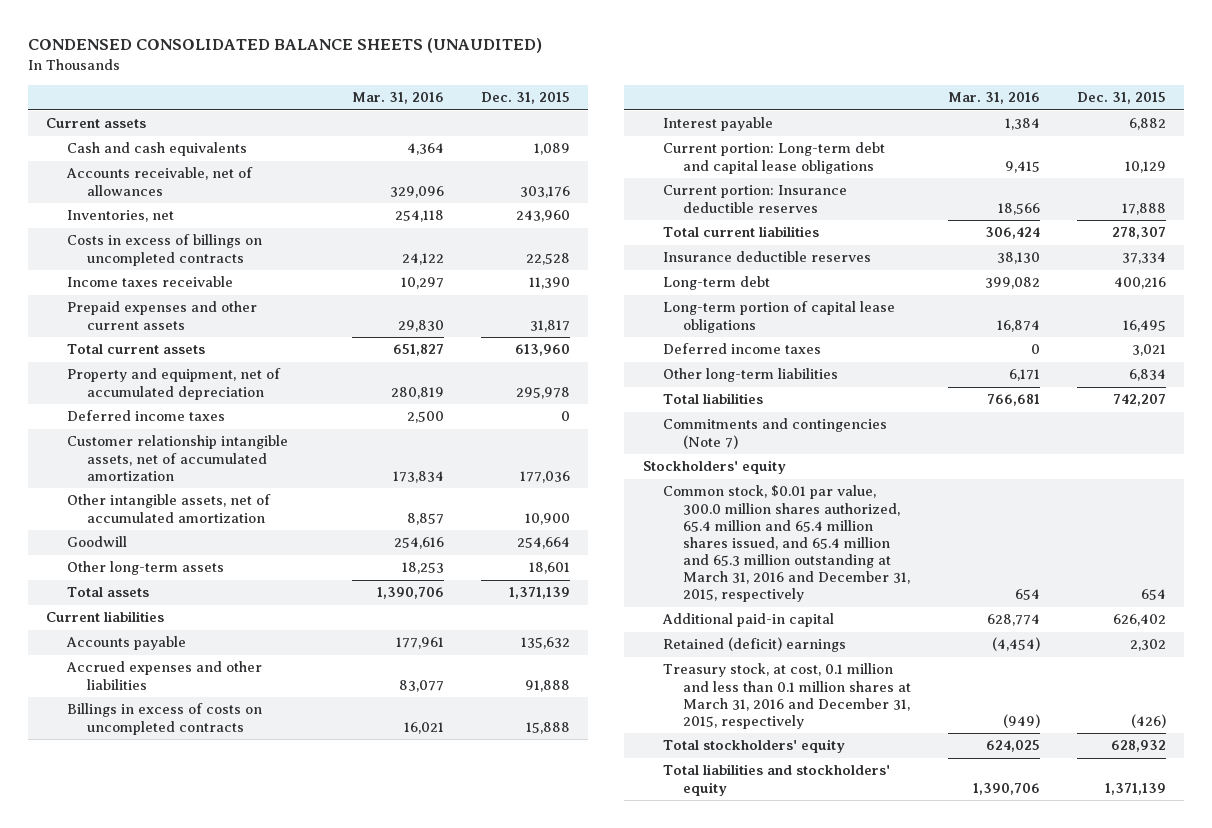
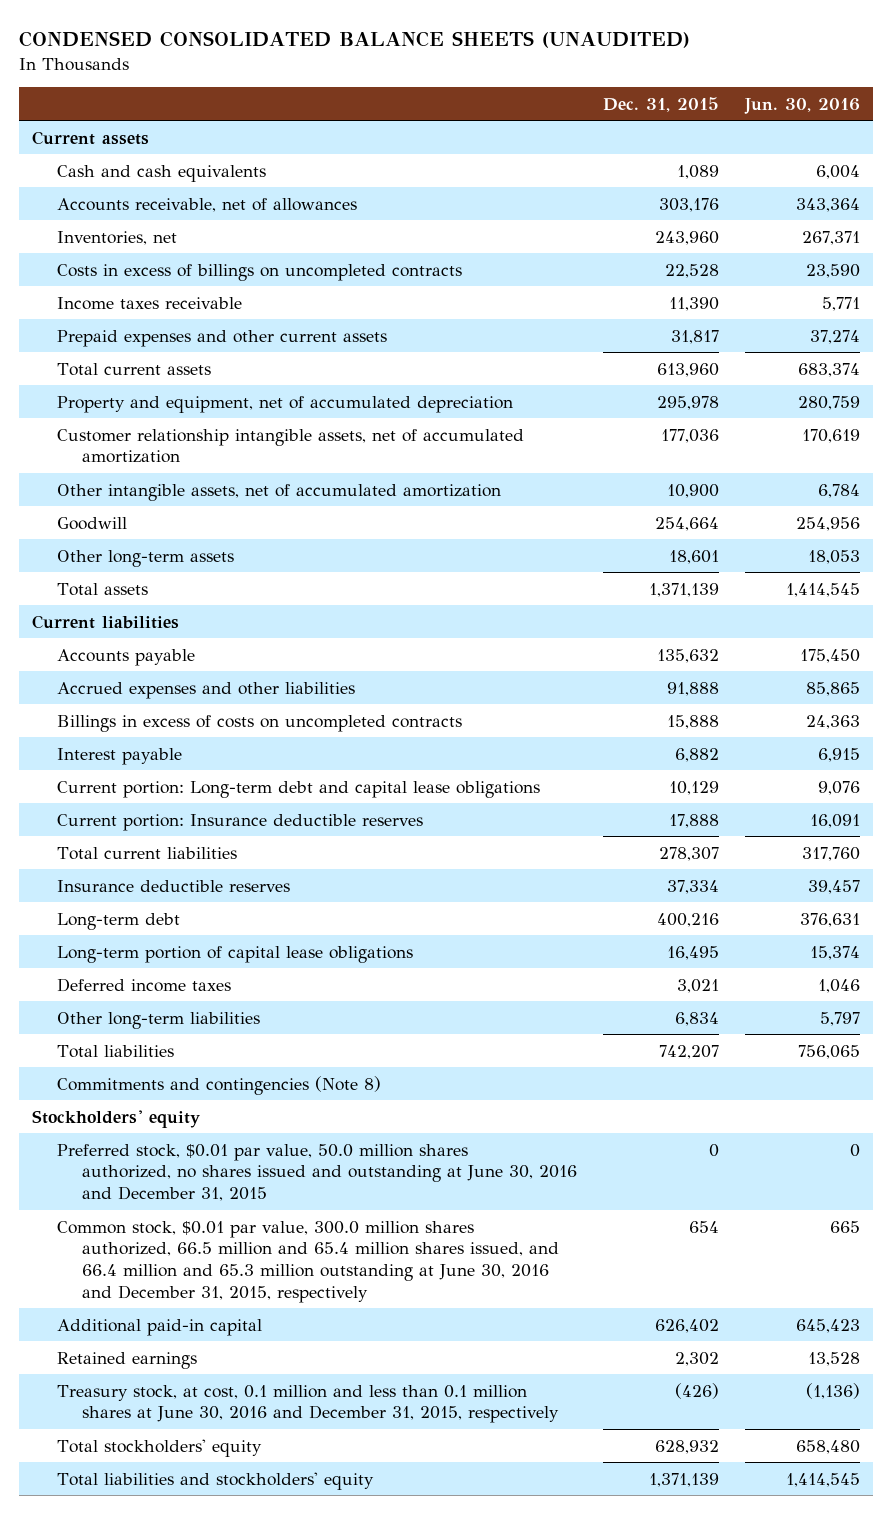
[351,92,444,105] Mar. 31, 2016 -> none
none -> [744,97,861,114] Jun. 30, 2016
[66,410,225,422] Deferred income taxes -> none
[662,418,887,449] Commitments and contingencies (Note 7) -> [57,1075,382,1095] Commitments and contingencies (Note 8)
none -> [57,1143,577,1201] Preferred stock, $0.01 par value, 50.0 million shares authorized, no shares issued and outstanding at June 30, 2016 and December 31, 2015
[662,485,911,603] Common stock, $0.01 par value, 300.0 million shares authorized, 65.4 million and 65.4 million shares issued, and 65.4 million and 65.3 million outstanding at March 31, 2016 and December 31, 2015, respectively -> [57,1220,559,1303] Common stock, $0.01 par value, 300.0 million shares authorized, 66.5 million and 65.4 million shares issued, and 66.4 million and 65.3 million outstanding at June 30, 2016 and December 31, 2015, respectively
[662,637,846,653] Retained (deficit) earnings -> [57,1351,198,1369] Retained earnings
[662,663,912,729] Treasury stock, at cost, 0.1 million and less than 0.1 million shares at March 31, 2016 and December 31, 2015, respectively -> [57,1384,559,1424] Treasury stock, at cost, 0.1 million and less than 0.1 million shares at June 30, 2016 and December 31, 2015, respectively

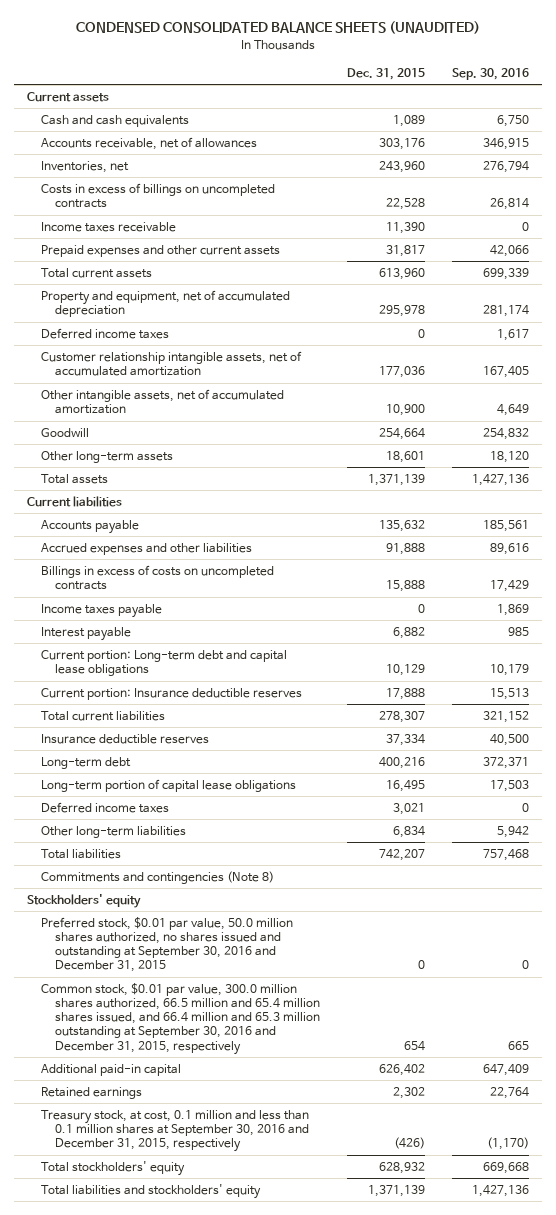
[744,97,861,114] Jun. 30, 2016 -> none
none -> [451,67,529,80] Sep. 30, 2016
none -> [40,328,169,340] Deferred income taxes
none -> [40,604,162,619] Income taxes payable
[57,1143,577,1201] Preferred stock, $0.01 par value, 50.0 million shares authorized, no shares issued and outstanding at June 30, 2016 and December 31, 2015 -> [40,917,293,973] Preferred stock, $0.01 par value, 50.0 million shares authorized, no shares issued and outstanding at September 30, 2016 and December 31, 2015
[57,1220,559,1303] Common stock, $0.01 par value, 300.0 million shares authorized, 66.5 million and 65.4 million shares issued, and 66.4 million and 65.3 million outstanding at June 30, 2016 and December 31, 2015, respectively -> [40,983,320,1055] Common stock, $0.01 par value, 300.0 million shares authorized, 66.5 million and 65.4 million shares issued, and 66.4 million and 65.3 million outstanding at September 30, 2016 and December 31, 2015, respectively
[57,1384,559,1424] Treasury stock, at cost, 0.1 million and less than 0.1 million shares at June 30, 2016 and December 31, 2015, respectively -> [40,1110,309,1153] Treasury stock, at cost, 0.1 million and less than 0.1 million shares at September 30, 2016 and December 31, 2015, respectively

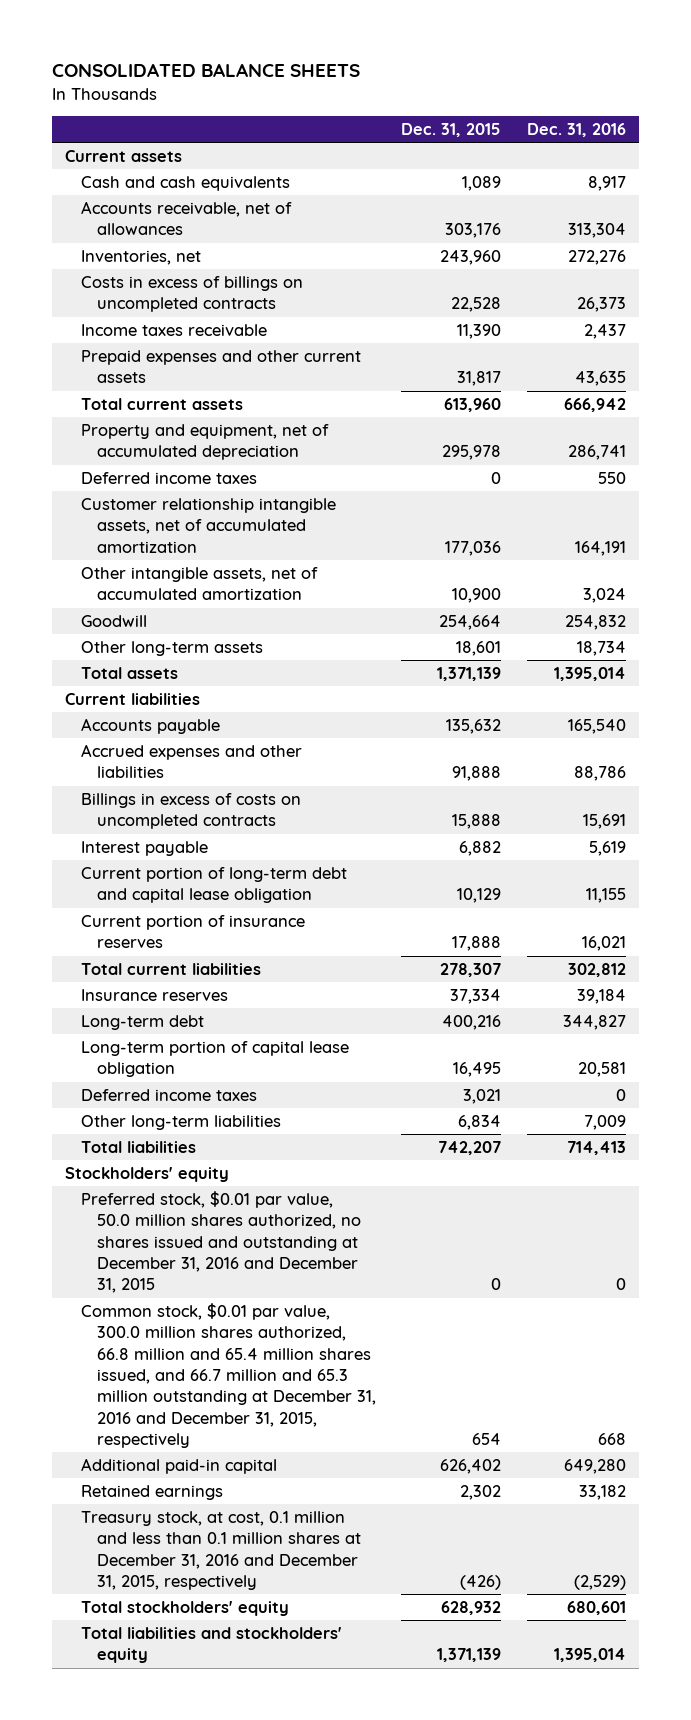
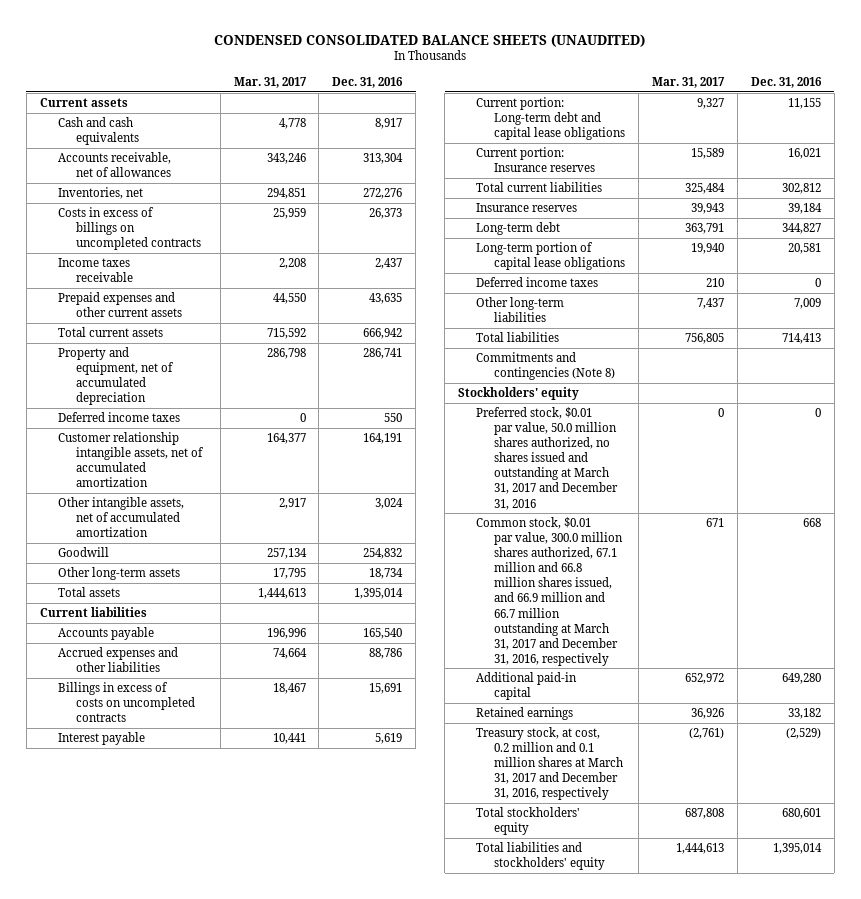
[51,63,360,78] CONSOLIDATED BALANCE SHEETS -> [214,33,646,47] CONDENSED CONSOLIDATED BALANCE SHEETS (UNAUDITED)
[401,123,502,138] Dec. 31, 2015 -> none
none -> [233,77,307,89] Mar. 31, 2017
[80,866,347,904] Current portion of long-term debt and capital lease obligation -> [476,97,626,141] Current portion: Long-term debt and capital lease obligations
[80,914,305,949] Current portion of insurance reserves -> [476,147,596,173] Current portion: Insurance reserves
[80,1040,349,1078] Long-term portion of capital lease obligation -> [476,242,626,271] Long-term portion of capital lease obligations
none -> [476,352,616,381] Commitments and contingencies (Note 8)
[80,1190,361,1294] Preferred stock, $0.01 par value, 50.0 million shares authorized, no shares issued and outstanding at December 31, 2016 and December 31, 2015 -> [476,407,619,510] Preferred stock, $0.01 par value, 50.0 million shares authorized, no shares issued and outstanding at March 31, 2017 and December 31, 2016
[80,1302,376,1449] Common stock, $0.01 par value, 300.0 million shares authorized, 66.8 million and 65.4 million shares issued, and 66.7 million and 65.3 million outstanding at December 31, 2016 and December 31, 2015, respectively -> [476,517,624,666] Common stock, $0.01 par value, 300.0 million shares authorized, 67.1 million and 66.8 million shares issued, and 66.9 million and 66.7 million outstanding at March 31, 2017 and December 31, 2016, respectively
[80,1510,361,1591] Treasury stock, at cost, 0.1 million and less than 0.1 million shares at December 31, 2016 and December 31, 2015, respectively -> [476,727,624,801] Treasury stock, at cost, 0.2 million and 0.1 million shares at March 31, 2017 and December 31, 2016, respectively

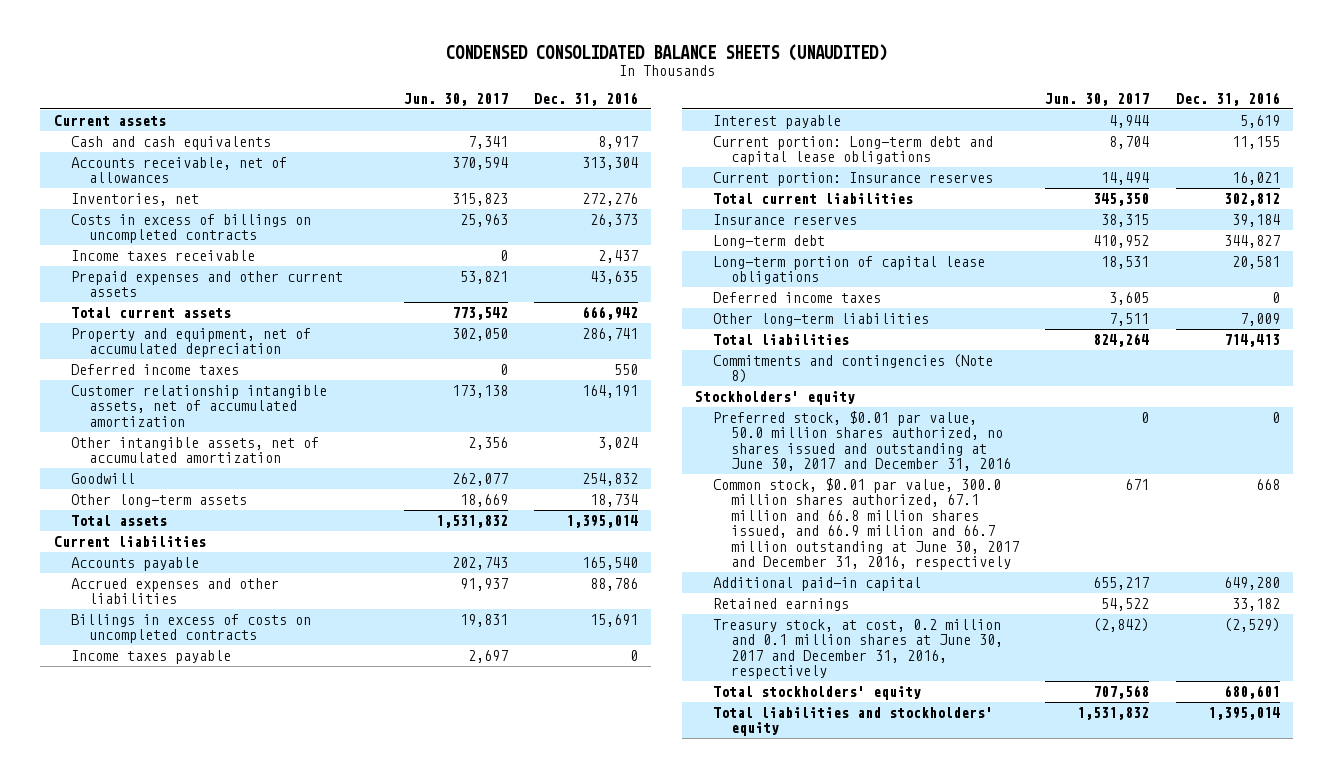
[233,77,307,89] Mar. 31, 2017 -> none
none -> [403,92,508,106] Jun. 30, 2017
none -> [71,650,232,665] Income taxes payable
[476,407,619,510] Preferred stock, $0.01 par value, 50.0 million shares authorized, no shares issued and outstanding at March 31, 2017 and December 31, 2016 -> [712,411,1011,472] Preferred stock, $0.01 par value, 50.0 million shares authorized, no shares issued and outstanding at June 30, 2017 and December 31, 2016
[476,517,624,666] Common stock, $0.01 par value, 300.0 million shares authorized, 67.1 million and 66.8 million shares issued, and 66.9 million and 66.7 million outstanding at March 31, 2017 and December 31, 2016, respectively -> [712,478,1019,571] Common stock, $0.01 par value, 300.0 million shares authorized, 67.1 million and 66.8 million shares issued, and 66.9 million and 66.7 million outstanding at June 30, 2017 and December 31, 2016, respectively
[476,727,624,801] Treasury stock, at cost, 0.2 million and 0.1 million shares at March 31, 2017 and December 31, 2016, respectively -> [712,619,1003,680] Treasury stock, at cost, 0.2 million and 0.1 million shares at June 30, 2017 and December 31, 2016, respectively

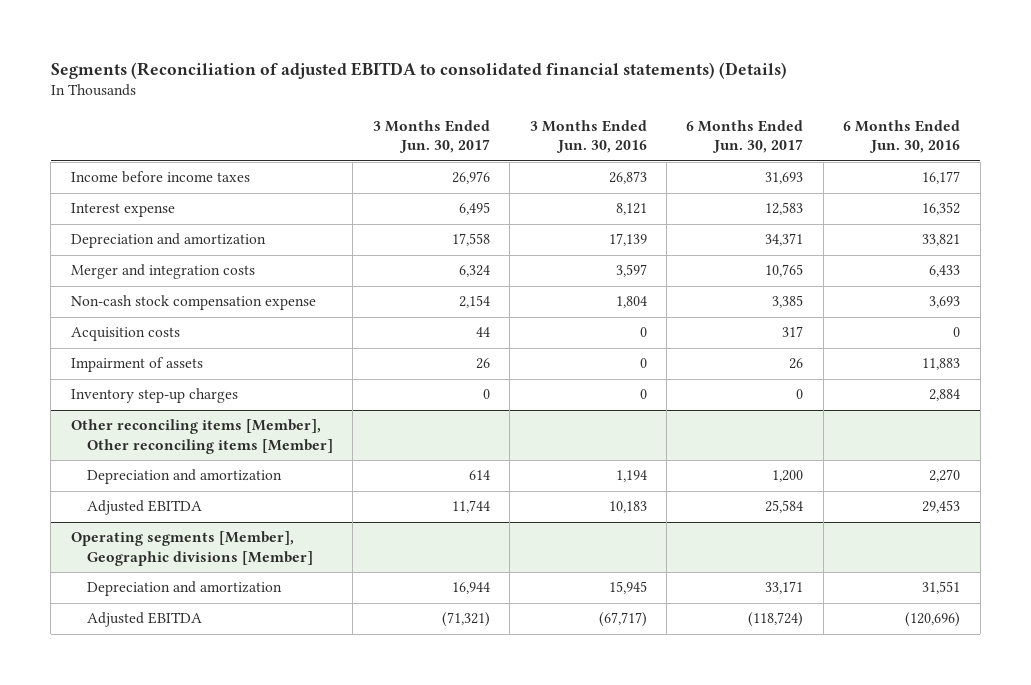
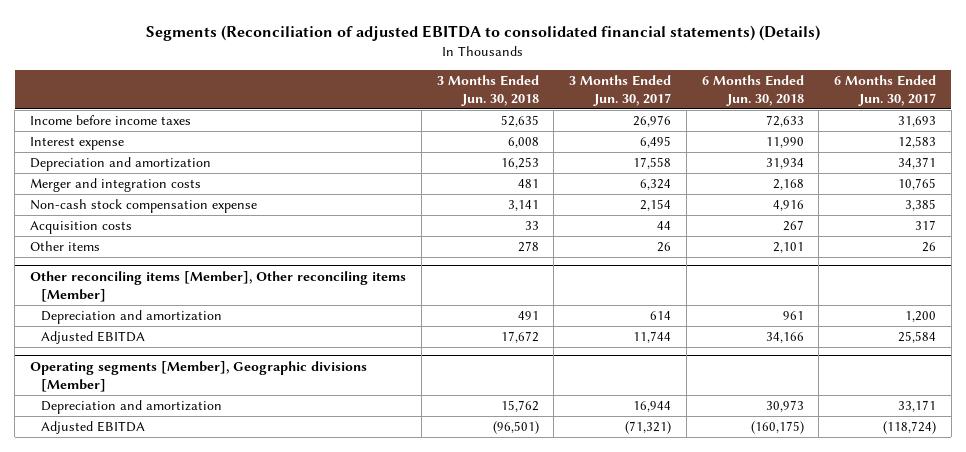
[529,120,647,154] 3 Months Ended Jun. 30, 2016 -> none
[843,120,961,154] 6 Months Ended Jun. 30, 2016 -> none
none -> [436,74,539,106] 3 Months Ended Jun. 30, 2018
none -> [701,74,804,106] 6 Months Ended Jun. 30, 2018
[70,388,238,404] Inventory step-up charges -> none
[70,357,203,373] Impairment of assets -> [30,241,101,252] Other items

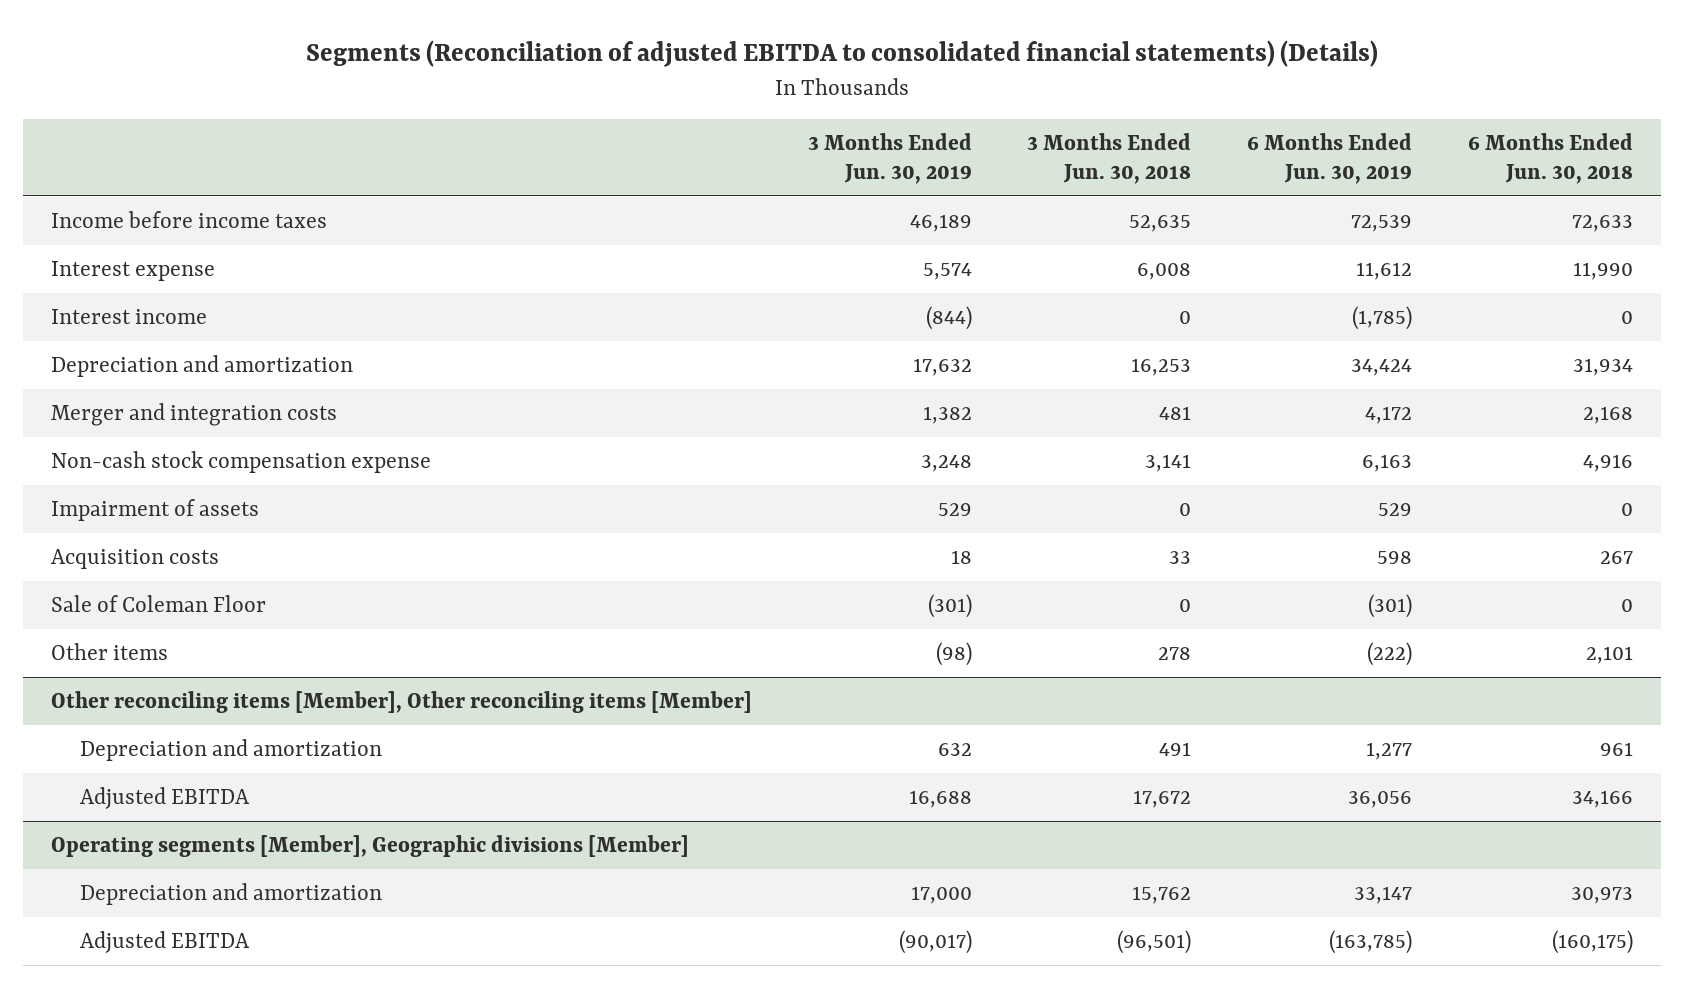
[569,74,672,106] 3 Months Ended Jun. 30, 2017 -> none
[834,74,937,106] 6 Months Ended Jun. 30, 2017 -> none
none -> [807,133,972,184] 3 Months Ended Jun. 30, 2019
none -> [1247,133,1413,184] 6 Months Ended Jun. 30, 2019
none -> [50,309,207,325] Interest income
none -> [50,499,259,522] Impairment of assets
none -> [50,595,266,613] Sale of Coleman Floor

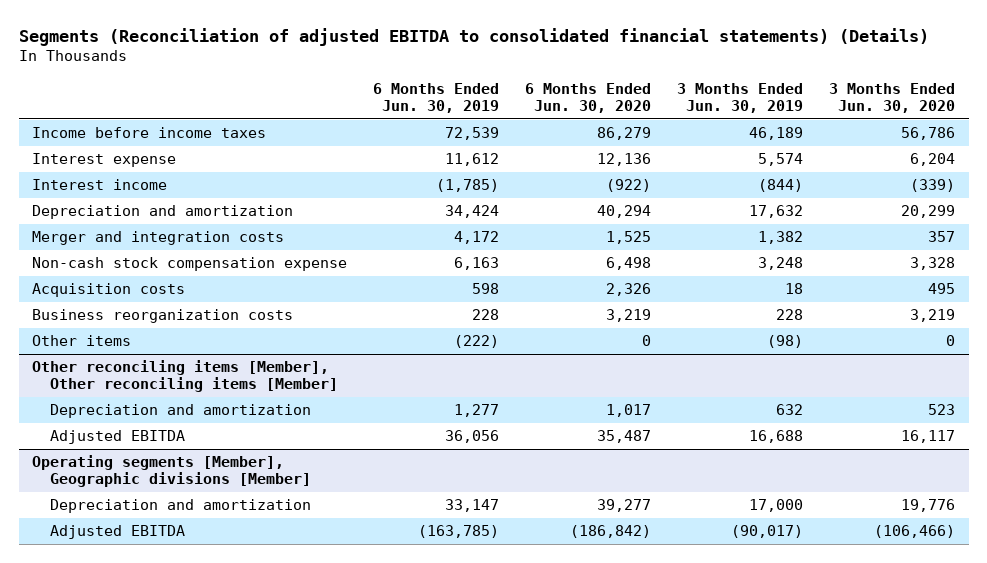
[1027,133,1192,184] 3 Months Ended Jun. 30, 2018 -> none
[1468,133,1634,184] 6 Months Ended Jun. 30, 2018 -> none
none -> [525,83,652,114] 6 Months Ended Jun. 30, 2020
none -> [829,83,956,114] 3 Months Ended Jun. 30, 2020
[50,499,259,522] Impairment of assets -> none
[50,595,266,613] Sale of Coleman Floor -> none
none -> [31,309,293,324] Business reorganization costs

